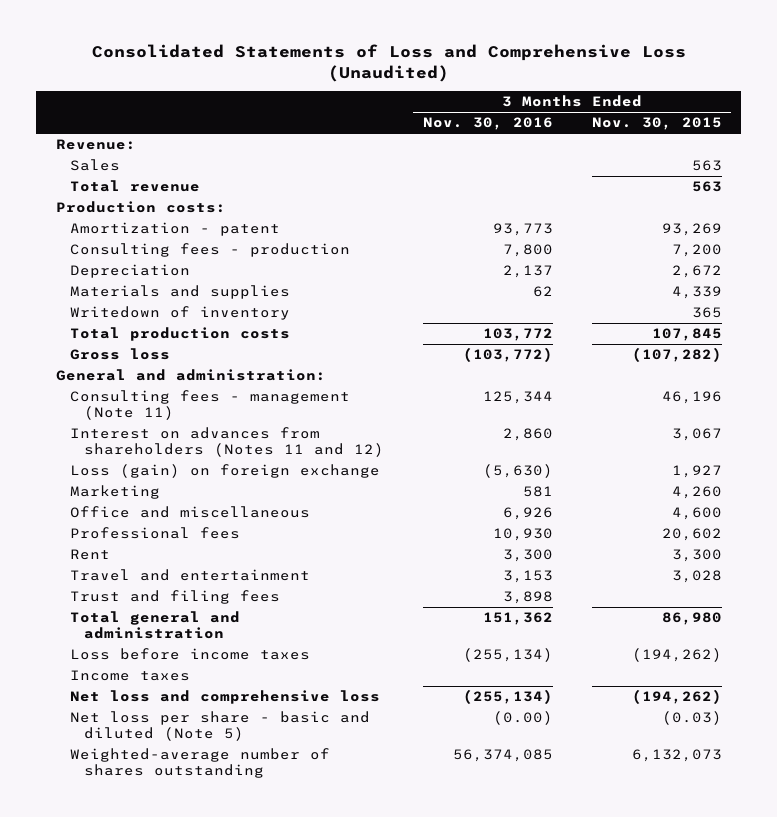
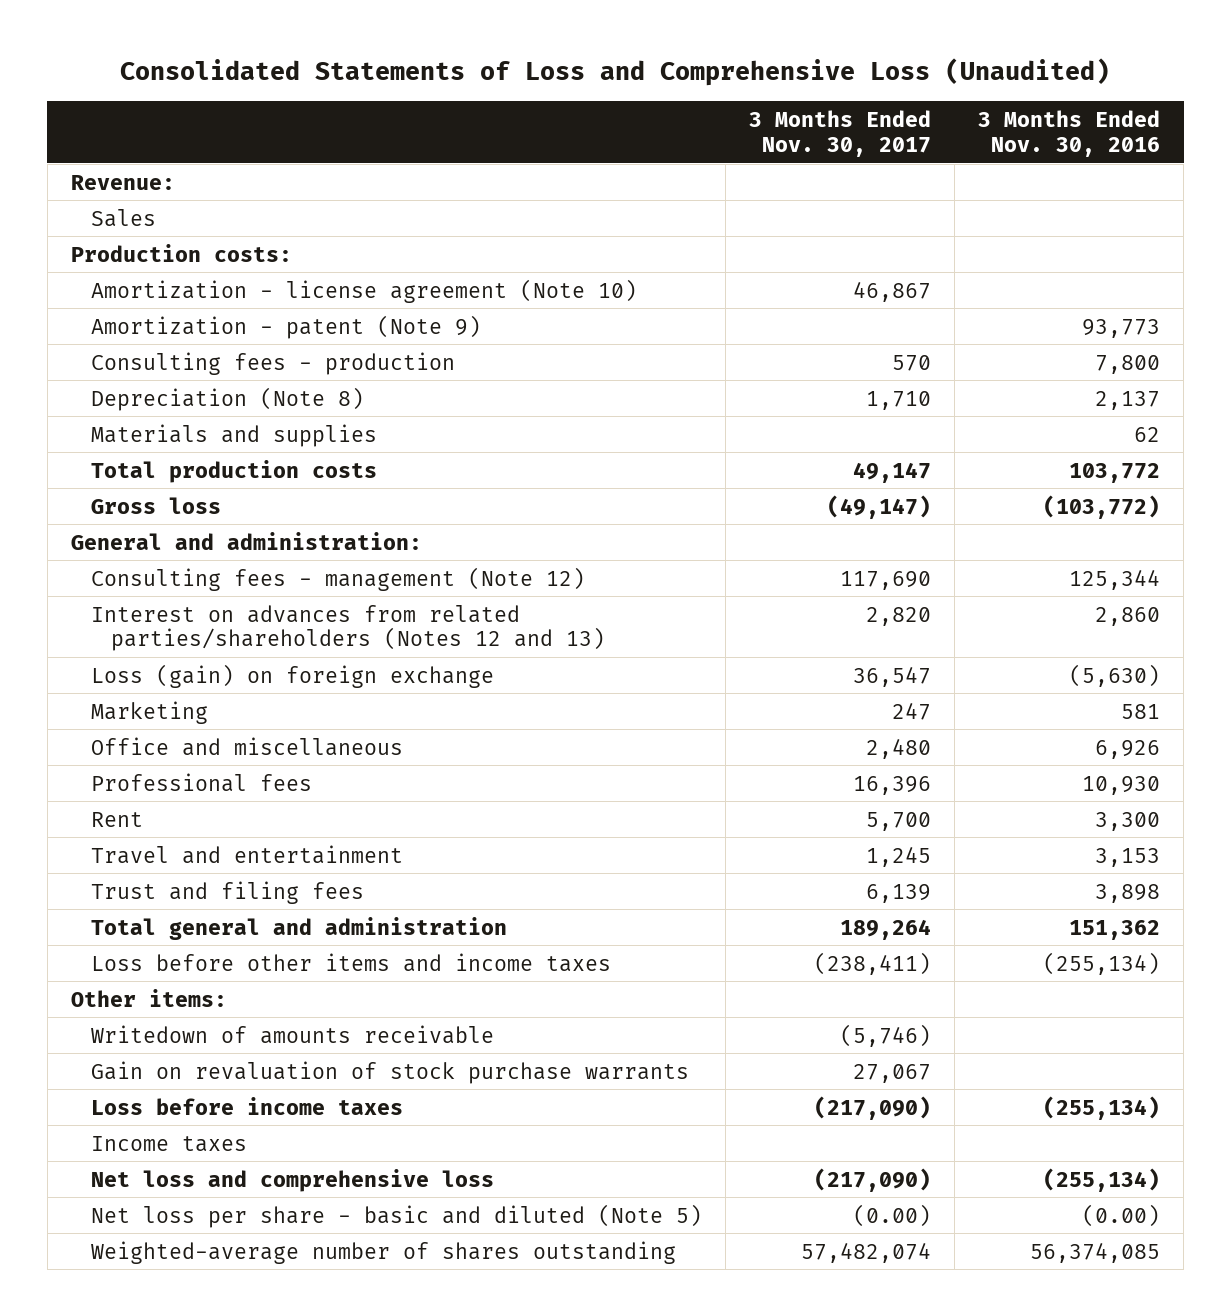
[591,117,722,131] Nov. 30, 2015 -> none
none -> [748,109,931,157] 3 Months Ended Nov. 30, 2017
[69,180,200,193] Total revenue -> none
none -> [90,278,637,303] Amortization - license agreement (Note 10)
[69,222,280,237] Amortization - patent -> [90,314,481,339] Amortization - patent (Note 9)
[69,264,190,279] Depreciation -> [90,386,364,411] Depreciation (Note 8)
[69,306,290,321] Writedown of inventory -> none
[69,390,350,421] Consulting fees - management (Note 11) -> [90,566,585,591] Consulting fees - management (Note 12)
[69,427,385,458] Interest on advances from shareholders (Notes 11 and 12) -> [90,604,605,652] Interest on advances from related parties/shareholders (Notes 12 and 13)
none -> [90,952,611,972] Loss before other items and income taxes
none -> [70,988,227,1007] Other items:
none -> [90,1024,494,1044] Writedown of amounts receivable
none -> [90,1060,689,1084] Gain on revaluation of stock purchase warrants

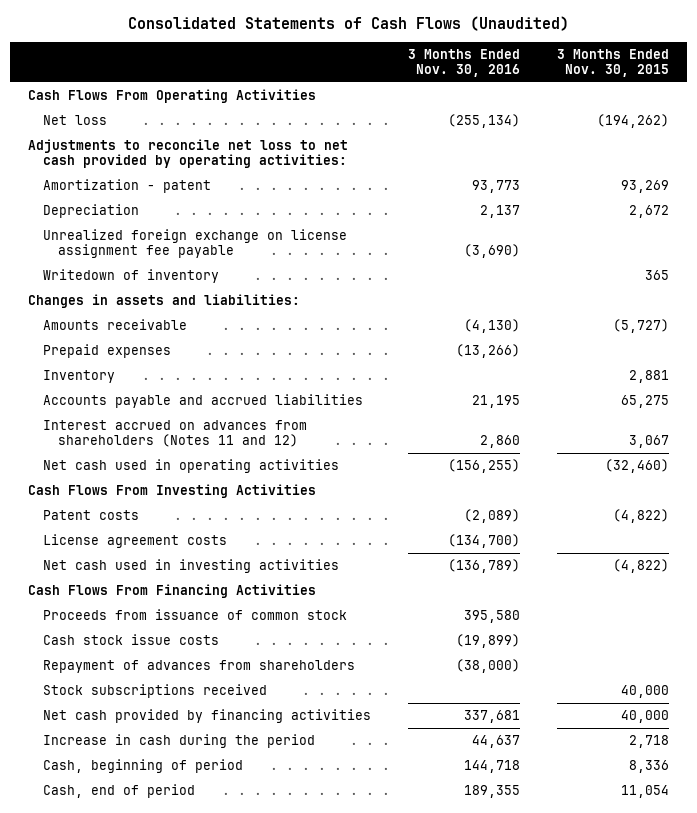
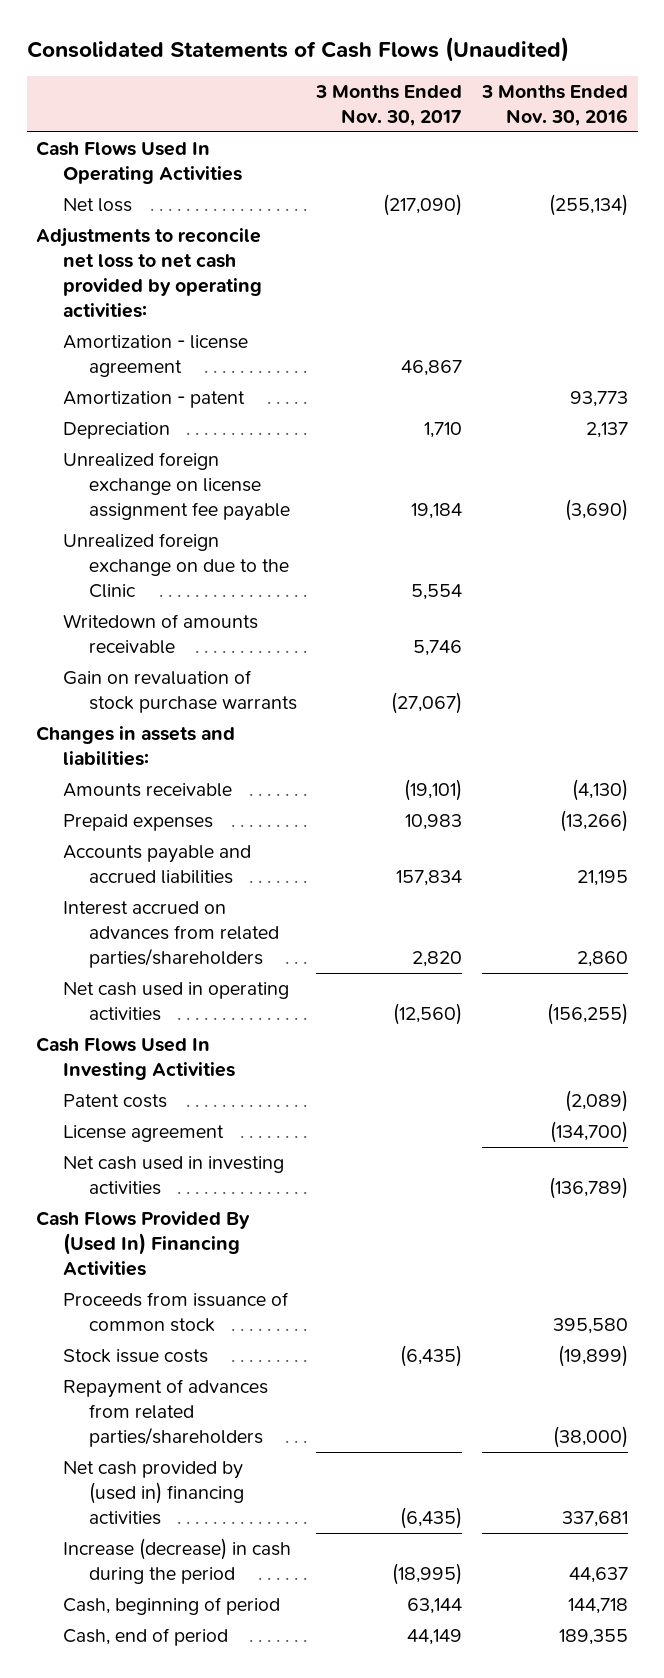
[556,48,669,77] 3 Months Ended Nov. 30, 2015 -> none
none -> [315,85,463,127] 3 Months Ended Nov. 30, 2017
[28,88,317,103] Cash Flows From Operating Activities -> [36,140,242,184] Cash Flows Used In Operating Activities
none -> [62,334,248,377] Amortization - license agreement
[43,268,220,283] Writedown of inventory -> none
none -> [62,532,289,599] Unrealized foreign exchange on due to the Clinic
none -> [62,613,258,654] Writedown of amounts receivable
none -> [62,669,297,713] Gain on revaluation of stock purchase warrants
[43,369,116,383] Inventory -> none
[43,419,308,447] Interest accrued on advances from shareholders (Notes 11 and 12) -> [62,900,279,969] Interest accrued on advances from related parties/shareholders
[28,483,317,498] Cash Flows From Investing Activities -> [36,1036,235,1080] Cash Flows Used In Investing Activities
[43,533,228,548] License agreement costs -> [62,1124,224,1142] License agreement
[28,583,317,598] Cash Flows From Financing Activities -> [36,1210,251,1277] Cash Flows Provided By (Used In) Financing Activities
[43,683,268,698] Stock subscriptions received -> none
[43,633,220,645] Cash stock issue costs -> [62,1348,208,1363] Stock issue costs
[43,659,356,673] Repayment of advances from shareholders -> [62,1378,268,1448] Repayment of advances from related parties/shareholders
[43,708,372,723] Net cash provided by financing activities -> [62,1460,244,1526] Net cash provided by (used in) financing activities
[43,733,316,748] Increase in cash during the period -> [62,1537,291,1584] Increase (decrease) in cash during the period

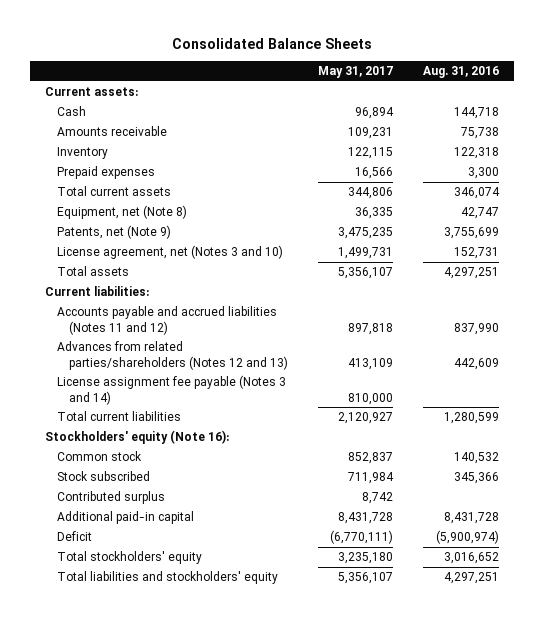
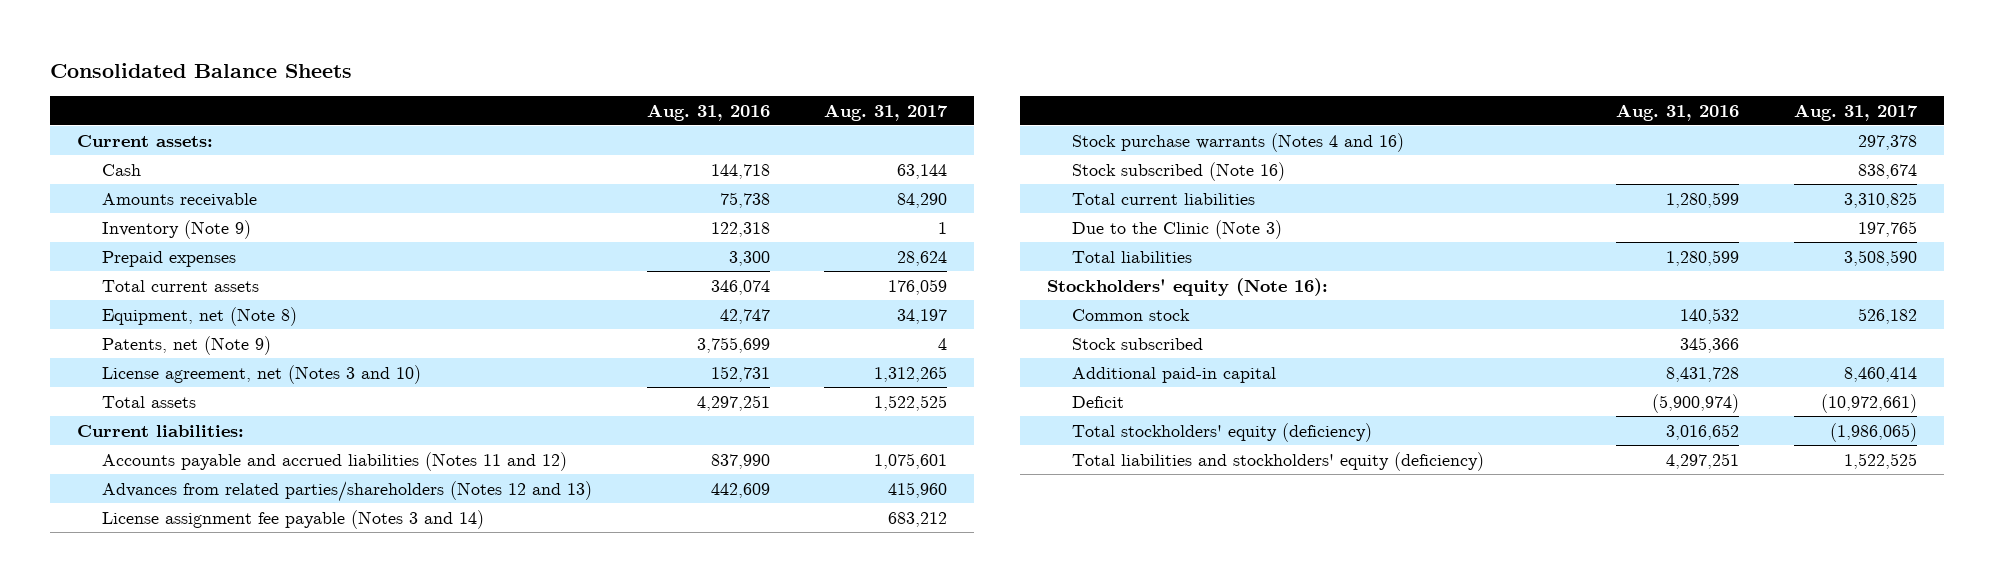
[318,66,394,79] May 31, 2017 -> none
none -> [823,104,948,122] Aug. 31, 2017
[57,147,109,160] Inventory -> [102,219,252,239] Inventory (Note 9)
none -> [1071,132,1404,152] Stock purchase warrants (Notes 4 and 16)
none -> [1071,161,1285,181] Stock subscribed (Note 16)
none -> [1071,219,1282,239] Due to the Clinic (Note 3)
none -> [1071,250,1192,263] Total liabilities
[57,491,166,505] Contributed surplus -> none
[57,551,203,565] Total stockholders' equity -> [1071,422,1372,442] Total stockholders' equity (deficiency)
[57,571,279,585] Total liabilities and stockholders' equity -> [1071,451,1484,471] Total liabilities and stockholders' equity (deficiency)

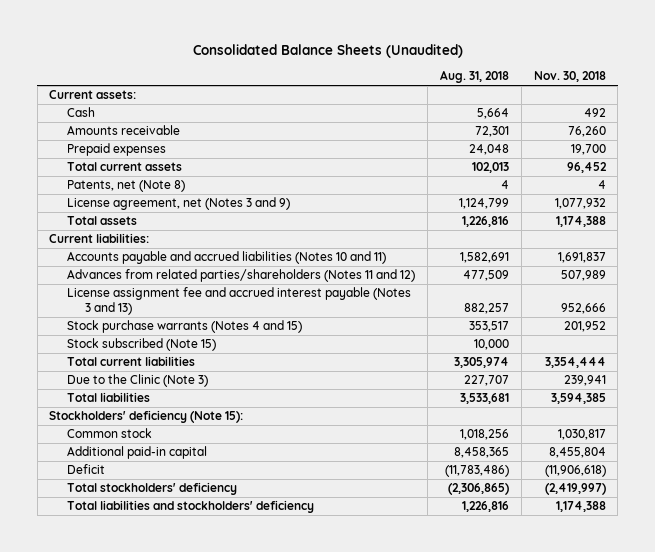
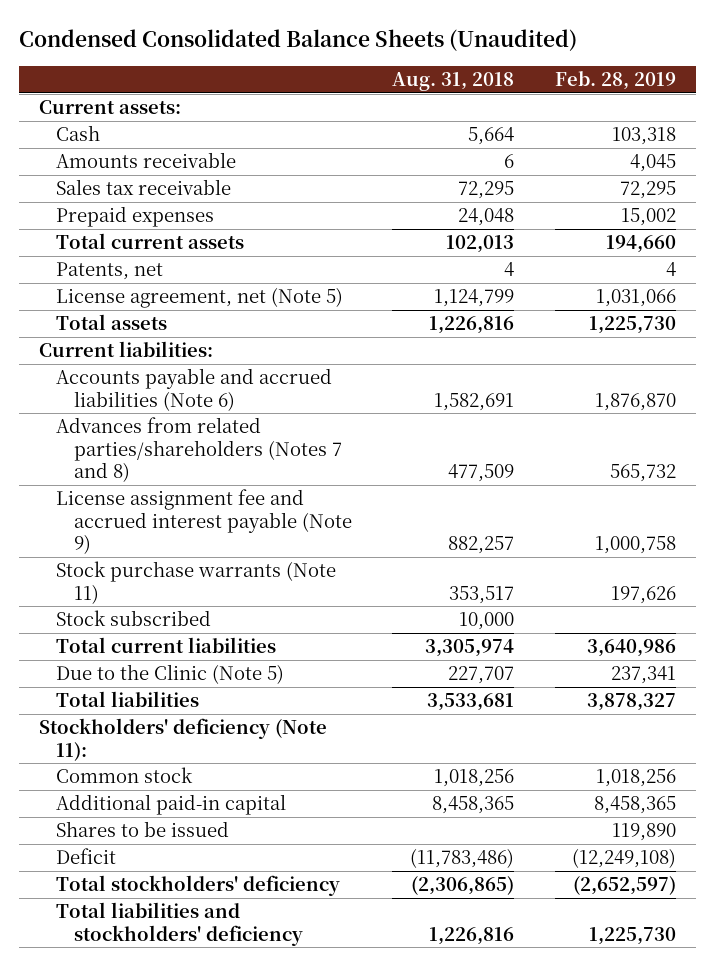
[192,44,463,59] Consolidated Balance Sheets (Unaudited) -> [18,29,577,52] Condensed Consolidated Balance Sheets (Unaudited)
[533,71,606,83] Nov. 30, 2018 -> none
none -> [554,70,676,90] Feb. 28, 2019
[474,126,509,138] 72,301 -> [504,154,515,169] 6
none -> [56,179,232,196] Sales tax receivable
[67,180,186,193] Patents, net (Note 8) -> [56,262,164,281] Patents, net
[67,197,291,211] License agreement, net (Notes 3 and 9) -> [56,287,344,309] License agreement, net (Note 5)
[67,251,387,265] Accounts payable and accrued liabilities (Notes 10 and 11) -> [56,368,333,411] Accounts payable and accrued liabilities (Note 6)
[67,269,416,283] Advances from related parties/shareholders (Notes 11 and 12) -> [56,417,343,482] Advances from related parties/shareholders (Notes 7 and 8)
[67,287,412,316] License assignment fee and accrued interest payable (Notes 3 and 13) -> [56,489,353,554] License assignment fee and accrued interest payable (Note 9)
[67,320,303,334] Stock purchase warrants (Notes 4 and 15) -> [56,561,337,604] Stock purchase warrants (Note 11)
[67,338,217,352] Stock subscribed (Note 15) -> [56,610,212,627] Stock subscribed
[67,374,209,388] Due to the Clinic (Note 3) -> [56,664,285,685] Due to the Clinic (Note 5)
[49,410,244,424] Stockholders' deficiency (Note 15): -> [38,718,327,761] Stockholders' deficiency (Note 11):
none -> [56,821,230,838] Shares to be issued

